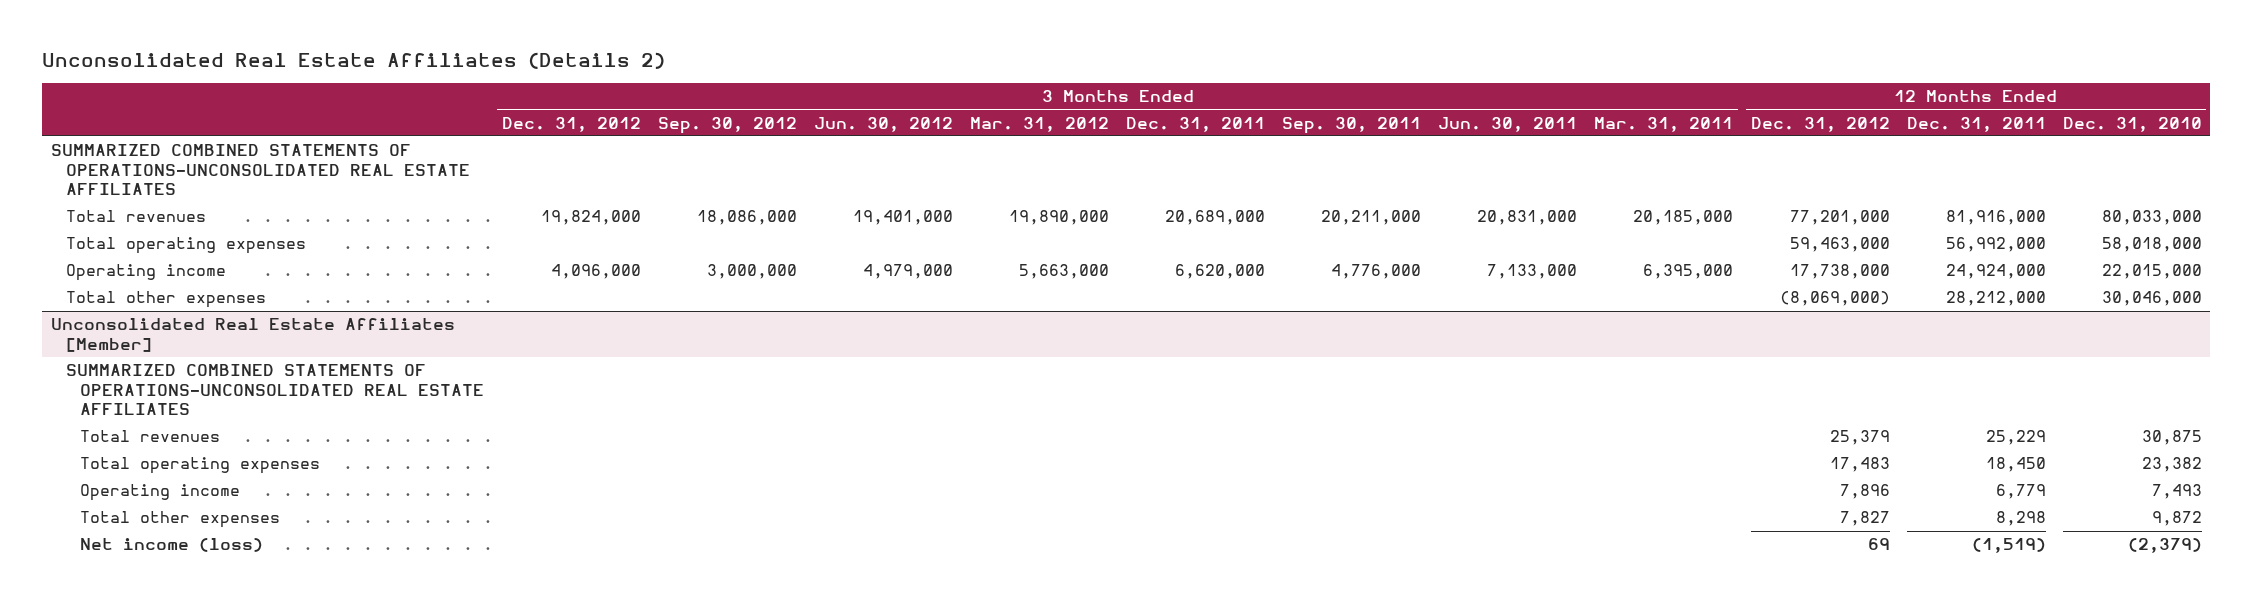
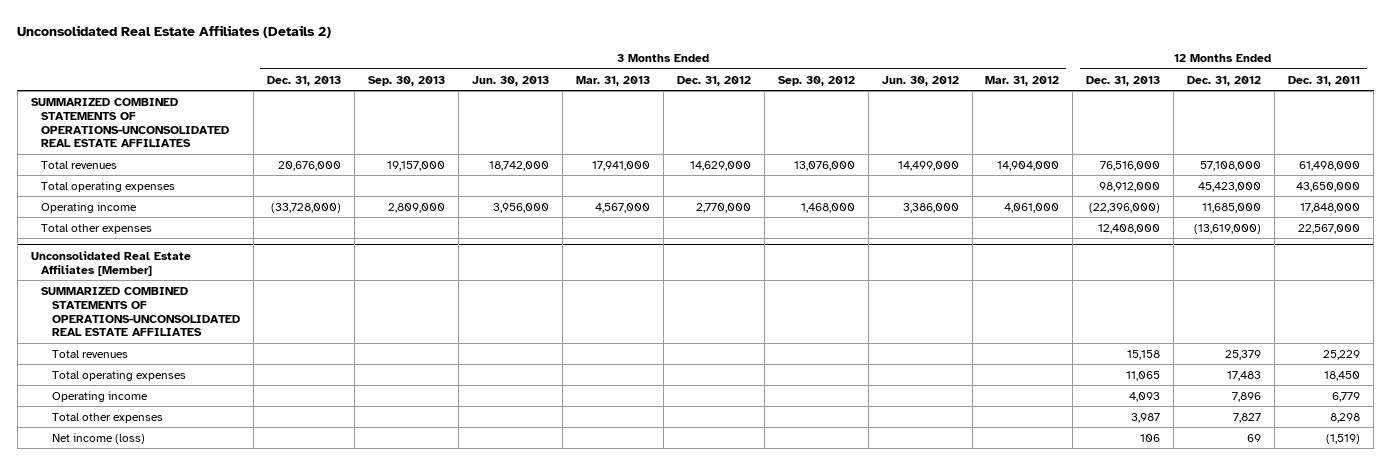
[1126,116,1266,132] Dec. 31, 2011 -> none
[1282,116,1422,134] Sep. 30, 2011 -> none
[1438,116,1578,132] Jun. 30, 2011 -> none
[1594,116,1734,132] Mar. 31, 2011 -> none
[2062,116,2202,132] Dec. 31, 2010 -> none
none -> [267,75,342,86] Dec. 31, 2013
none -> [368,75,446,86] Sep. 30, 2013
none -> [471,75,549,86] Jun. 30, 2013
none -> [575,75,650,86] Mar. 31, 2013
none -> [1086,75,1161,86] Dec. 31, 2013
[540,210,641,226] 19,824,000 -> [689,160,751,171] 14,629,000
[696,210,797,226] 18,086,000 -> [793,160,855,171] 13,076,000
[852,210,953,226] 19,401,000 -> [897,160,959,171] 14,499,000
[1008,210,1109,226] 19,890,000 -> [997,160,1060,171] 14,904,000
[1789,210,1890,226] 77,201,000 -> [1200,160,1262,171] 57,108,000
[1945,210,2046,226] 81,916,000 -> [1299,160,1361,171] 61,498,000
[1789,237,1890,253] 59,463,000 -> [1198,181,1262,192] 45,423,000
[1945,237,2046,253] 56,992,000 -> [1296,181,1361,192] 43,650,000
[550,264,641,280] 4,096,000 -> [695,202,751,213] 2,770,000
[706,264,797,280] 3,000,000 -> [800,202,855,213] 1,468,000
[862,264,953,280] 4,979,000 -> [902,202,959,213] 3,386,000
[1018,264,1109,280] 5,663,000 -> [1004,202,1060,213] 4,061,000
[1789,264,1890,280] 17,738,000 -> [1202,202,1262,213] 11,685,000
[1945,264,2046,280] 24,924,000 -> [1300,202,1361,213] 17,848,000
[1779,291,1890,307] (8,069,000) -> [1194,223,1262,234] (13,619,000)
[1945,291,2046,307] 28,212,000 -> [1298,223,1361,234] 22,567,000

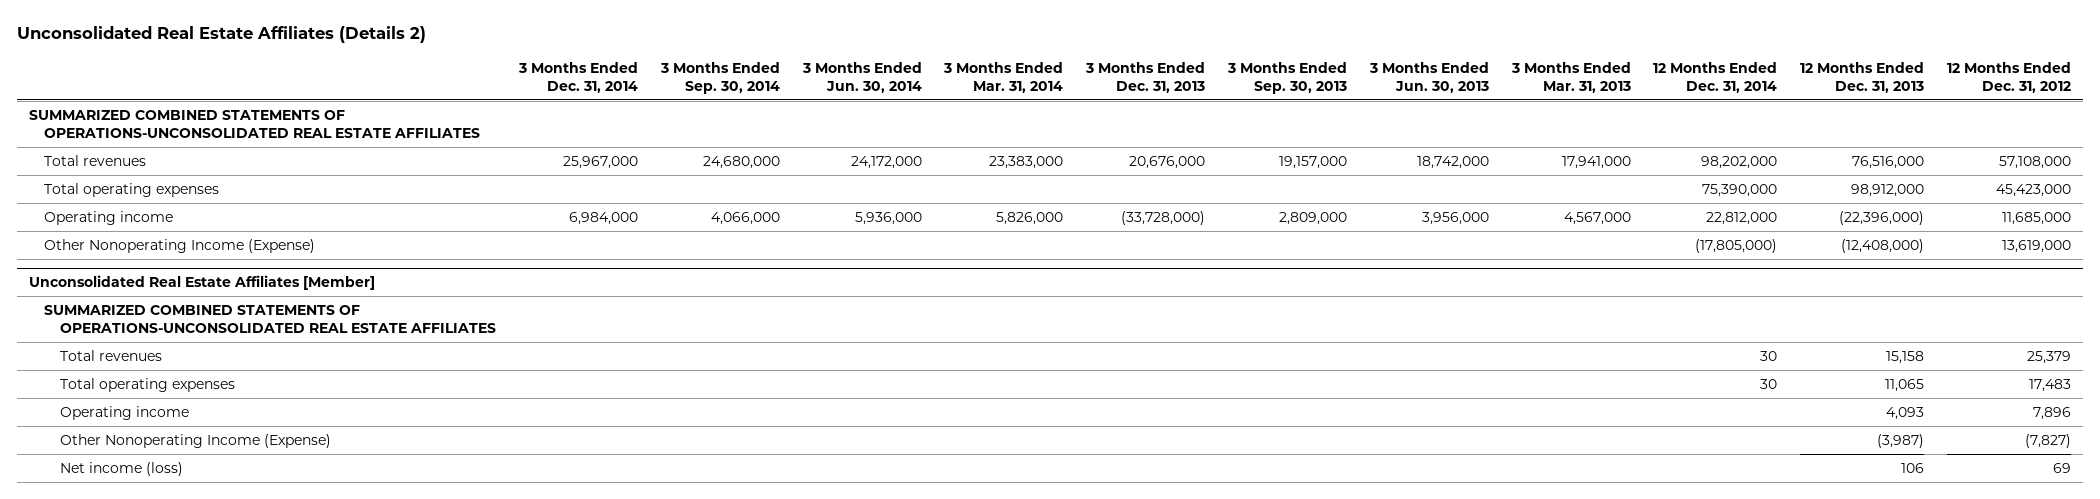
[676,75,751,86] Dec. 31, 2012 -> none
[777,75,855,86] Sep. 30, 2012 -> none
[881,75,959,86] Jun. 30, 2012 -> none
[985,75,1060,86] Mar. 31, 2012 -> none
[1288,75,1361,86] Dec. 31, 2011 -> none
none -> [517,61,638,93] 3 Months Ended Dec. 31, 2014
none -> [659,61,780,94] 3 Months Ended Sep. 30, 2014
none -> [801,61,922,93] 3 Months Ended Jun. 30, 2014
none -> [943,61,1064,93] 3 Months Ended Mar. 31, 2014
none -> [1653,61,1778,93] 12 Months Ended Dec. 31, 2014
[41,223,153,234] Total other expenses -> none
none -> [44,239,316,254] Other Nonoperating Income (Expense)
[52,412,164,423] Total other expenses -> none
none -> [60,434,332,449] Other Nonoperating Income (Expense)

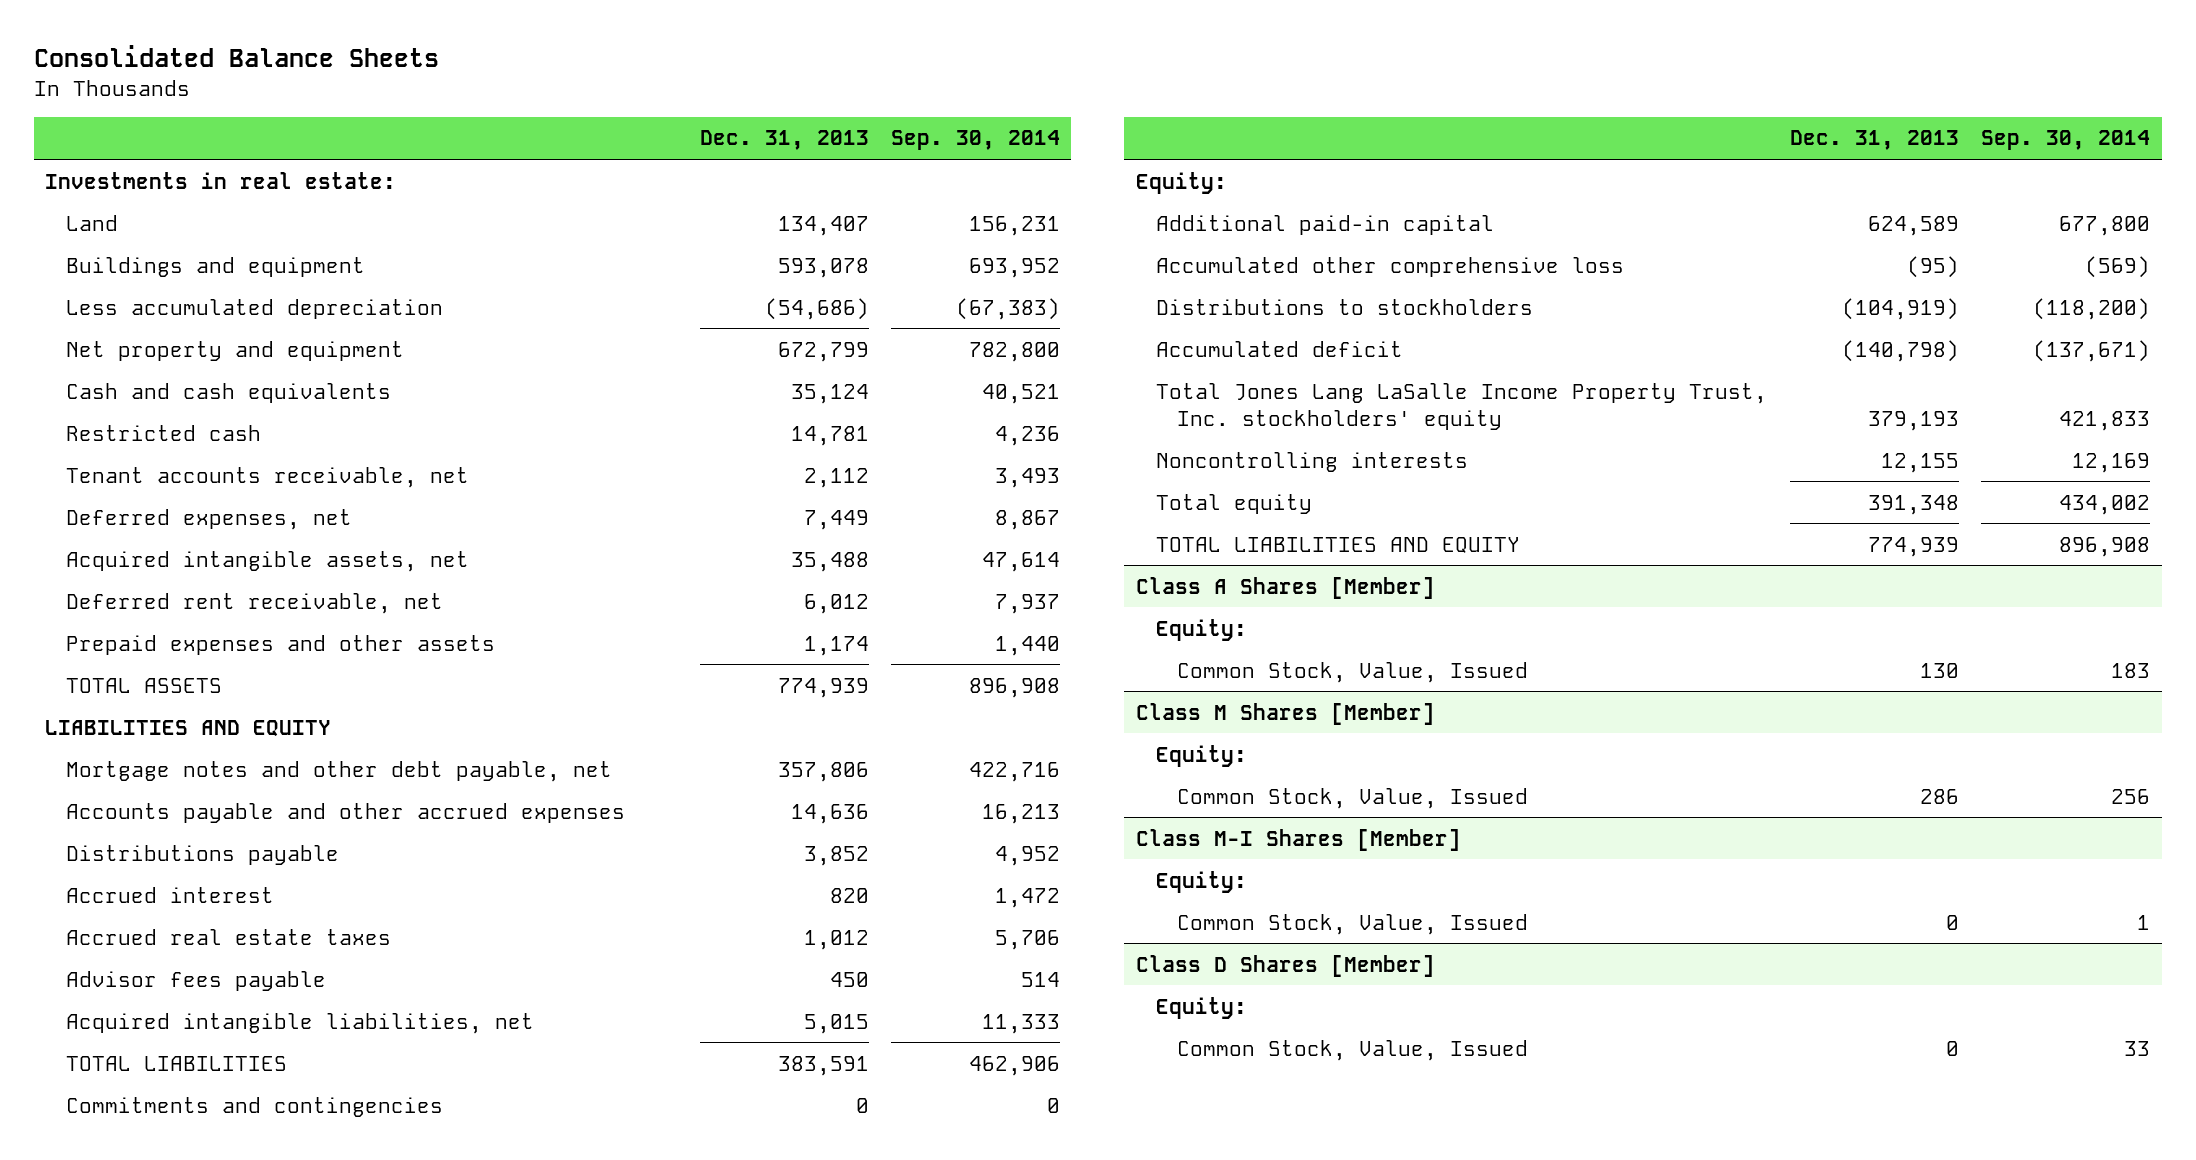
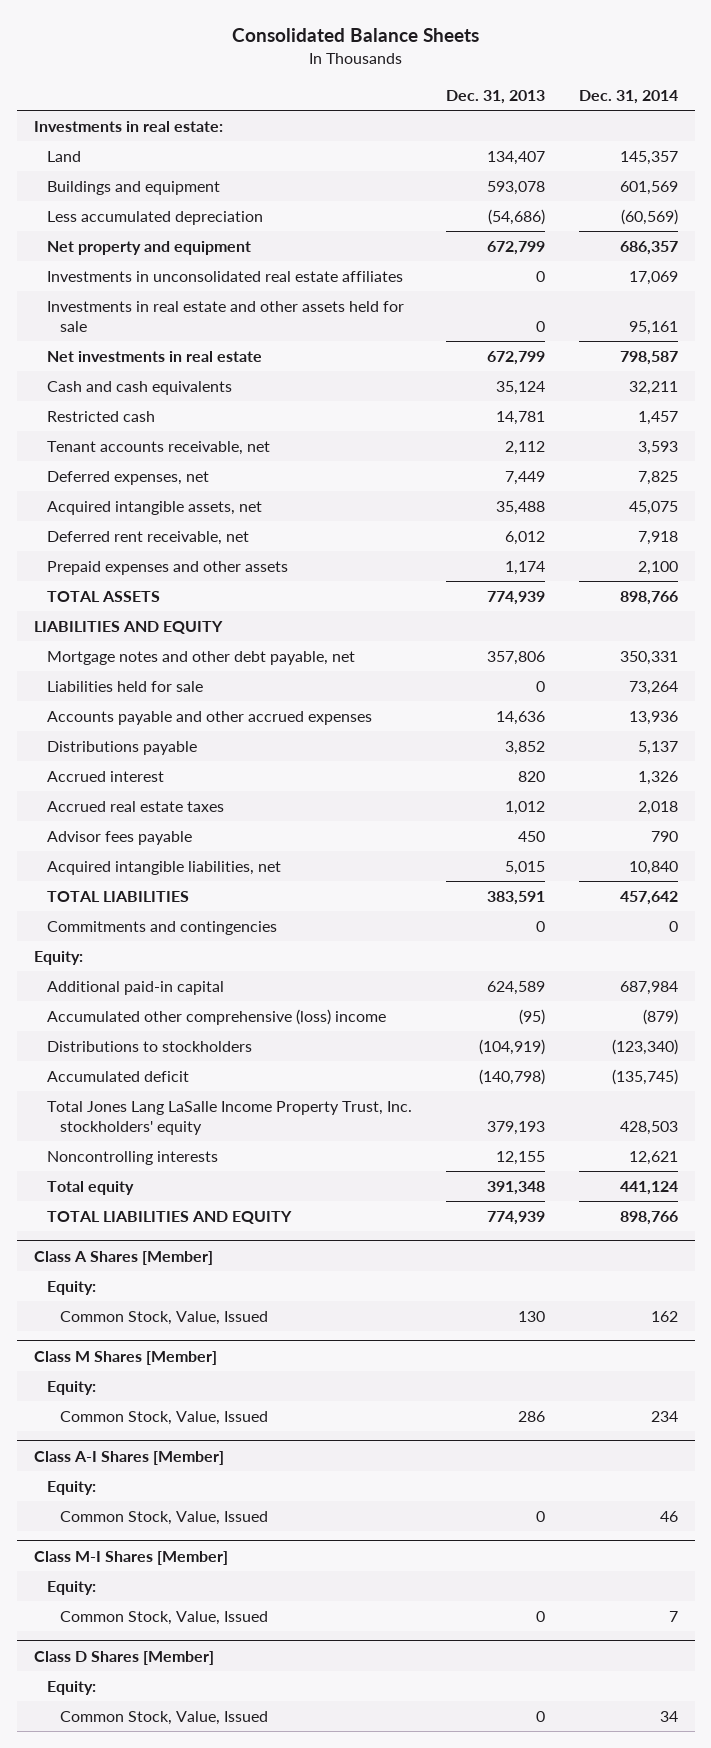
[891,130,1061,151] Sep. 30, 2014 -> none
none -> [578,89,678,104] Dec. 31, 2014
none -> [46,271,403,283] Investments in unconsolidated real estate affiliates
none -> [46,301,404,332] Investments in real estate and other assets held for sale
none -> [46,351,262,363] Net investments in real estate
none -> [46,681,203,693] Liabilities held for sale
[1156,256,1625,277] Accumulated other comprehensive loss -> [46,1009,386,1026] Accumulated other comprehensive (loss) income
none -> [33,1450,224,1465] Class A-I Shares [Member]
none -> [46,1481,96,1496] Equity:
none -> [60,1511,269,1526] Common Stock, Value, Issued

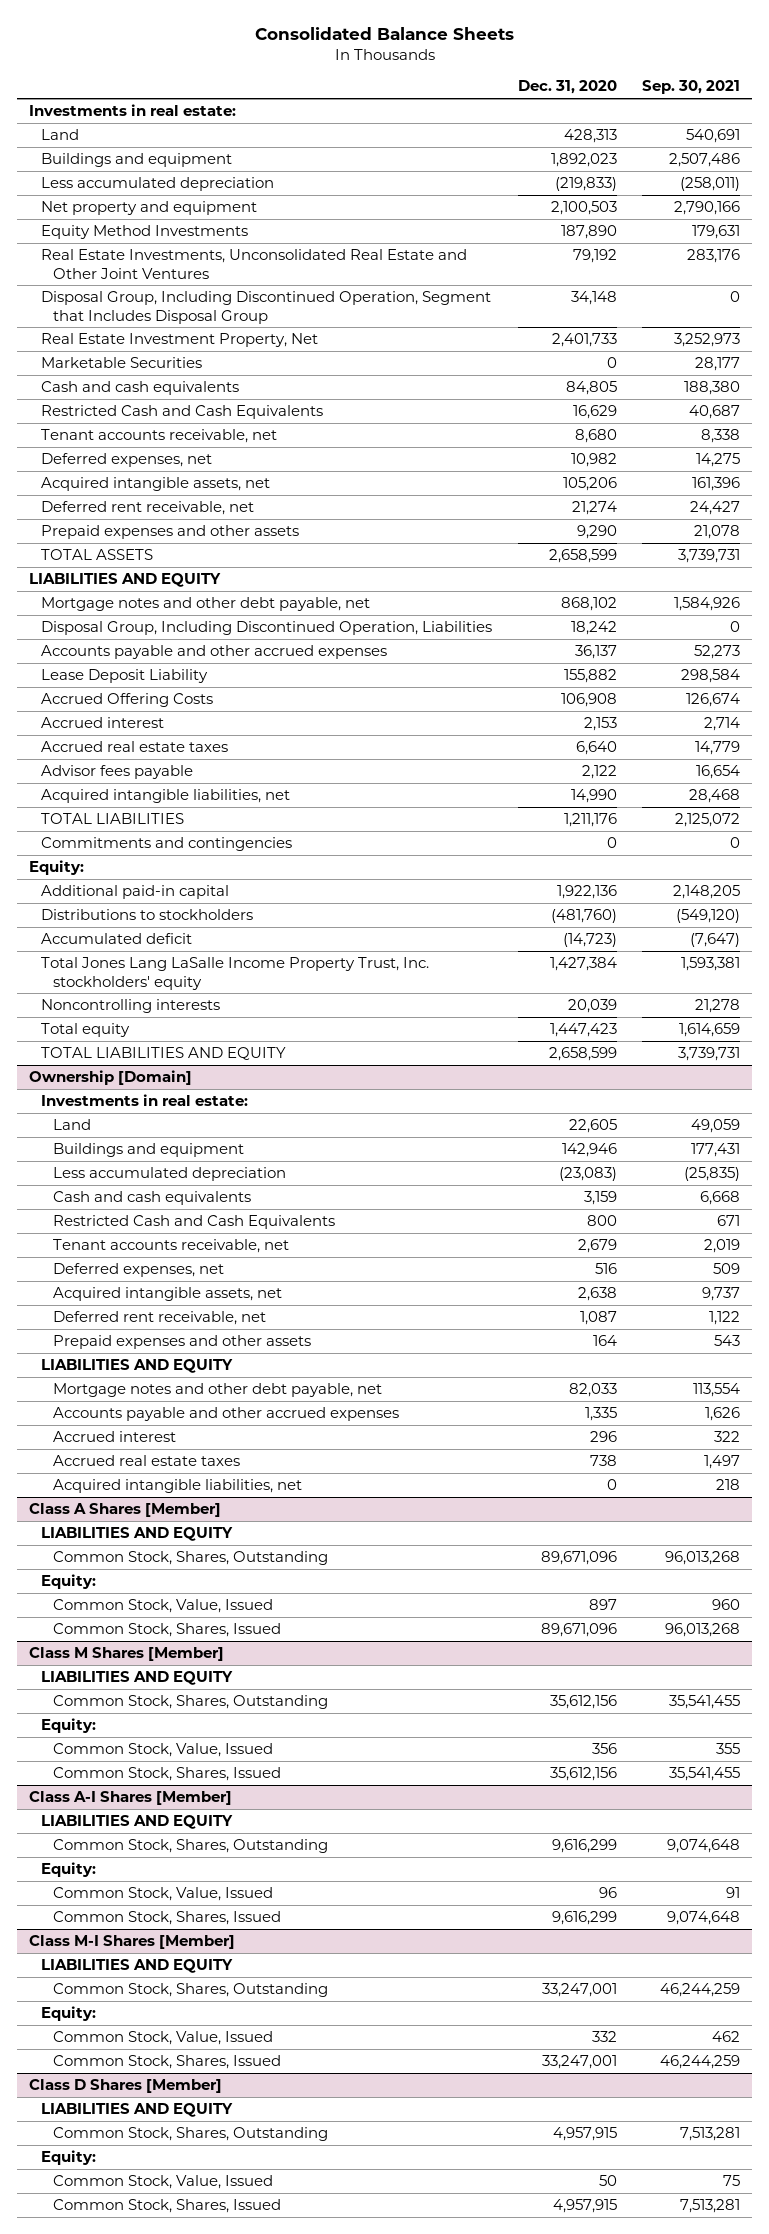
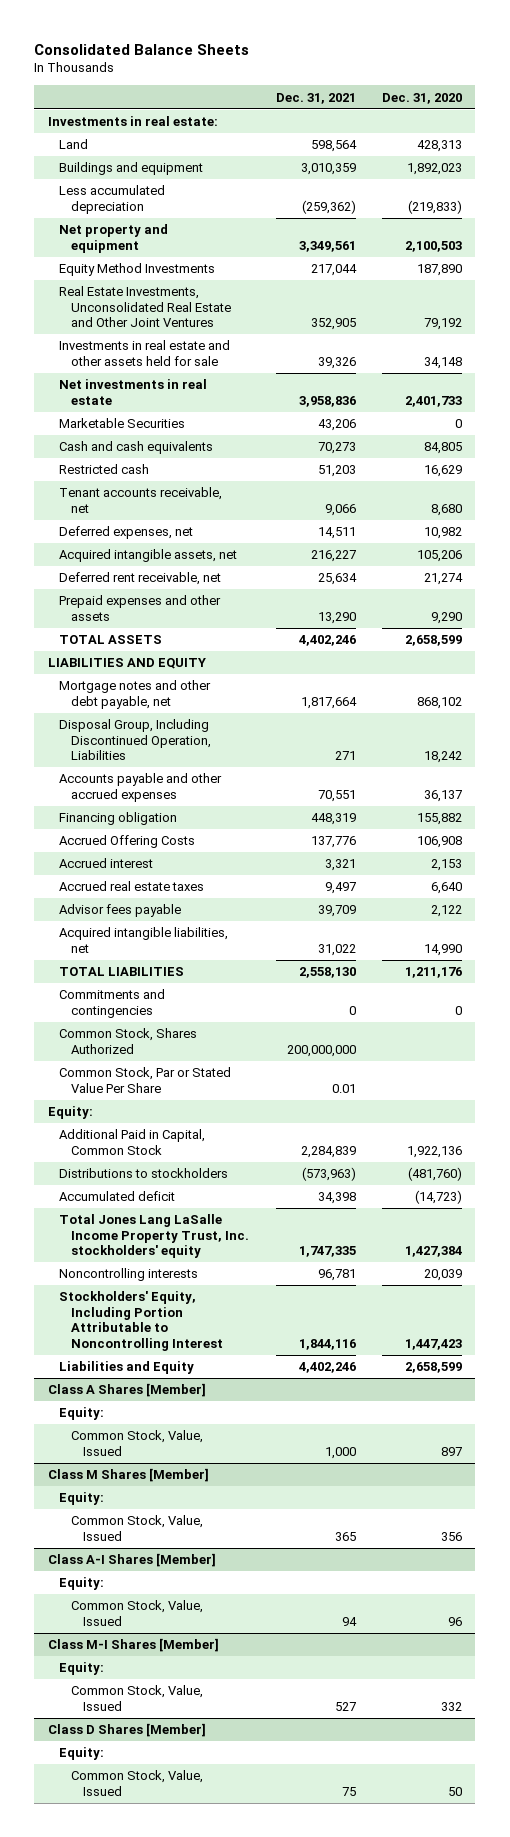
[641,80,740,95] Sep. 30, 2021 -> none
none -> [275,92,356,104] Dec. 31, 2021
[41,290,492,324] Disposal Group, Including Discontinued Operation, Segment that Includes Disposal Group -> [59,340,231,366] Investments in real estate and other assets held for sale
[41,332,319,347] Real Estate Investment Property, Net -> [59,379,208,405] Net investments in real estate
[41,404,324,419] Restricted Cash and Cash Equivalents -> [59,464,150,475] Restricted cash
[41,668,209,683] Lease Deposit Liability -> [59,812,178,826] Financing obligation
none -> [59,1028,198,1054] Common Stock, Shares Authorized
none -> [59,1067,232,1093] Common Stock, Par or Stated Value Per Share
[41,884,230,899] Additional paid-in capital -> [59,1129,206,1155] Additional Paid in Capital, Common Stock
[29,1069,193,1085] Ownership [Domain] -> none
[41,1093,249,1106] Investments in real estate: -> none
[53,1118,92,1130] Land -> none
[53,1142,245,1157] Buildings and equipment -> none
[53,1166,287,1181] Less accumulated depreciation -> none
[53,1190,252,1205] Cash and cash equivalents -> none
[53,1214,336,1229] Restricted Cash and Cash Equivalents -> none
[53,1238,290,1253] Tenant accounts receivable, net -> none
[53,1262,225,1277] Deferred expenses, net -> none
[53,1286,283,1301] Acquired intangible assets, net -> none
[53,1310,267,1325] Deferred rent receivable, net -> none
[53,1334,312,1349] Prepaid expenses and other assets -> none
[41,1358,234,1373] LIABILITIES AND EQUITY -> none
[53,1382,383,1397] Mortgage notes and other debt payable, net -> none
[53,1406,400,1421] Accounts payable and other accrued expenses -> none
[53,1430,177,1442] Accrued interest -> none
[53,1454,241,1466] Accrued real estate taxes -> none
[53,1478,303,1493] Acquired intangible liabilities, net -> none
[41,1022,131,1037] Total equity -> [59,1291,224,1351] Stockholders' Equity, Including Portion Attributable to Noncontrolling Interest
[41,1046,287,1060] TOTAL LIABILITIES AND EQUITY -> [59,1361,195,1375] Liabilities and Equity
[41,1526,234,1541] LIABILITIES AND EQUITY -> none
[53,1550,329,1565] Common Stock, Shares, Outstanding -> none
[53,1622,282,1637] Common Stock, Shares, Issued -> none
[41,1670,234,1685] LIABILITIES AND EQUITY -> none
[53,1694,329,1709] Common Stock, Shares, Outstanding -> none
[53,1766,282,1781] Common Stock, Shares, Issued -> none
[41,1814,234,1829] LIABILITIES AND EQUITY -> none
[53,1838,329,1853] Common Stock, Shares, Outstanding -> none
[53,1910,282,1925] Common Stock, Shares, Issued -> none
[41,1958,234,1973] LIABILITIES AND EQUITY -> none
[53,1982,329,1997] Common Stock, Shares, Outstanding -> none
[53,2054,282,2069] Common Stock, Shares, Issued -> none
[41,2102,234,2117] LIABILITIES AND EQUITY -> none
[53,2126,329,2141] Common Stock, Shares, Outstanding -> none
[53,2198,282,2213] Common Stock, Shares, Issued -> none

